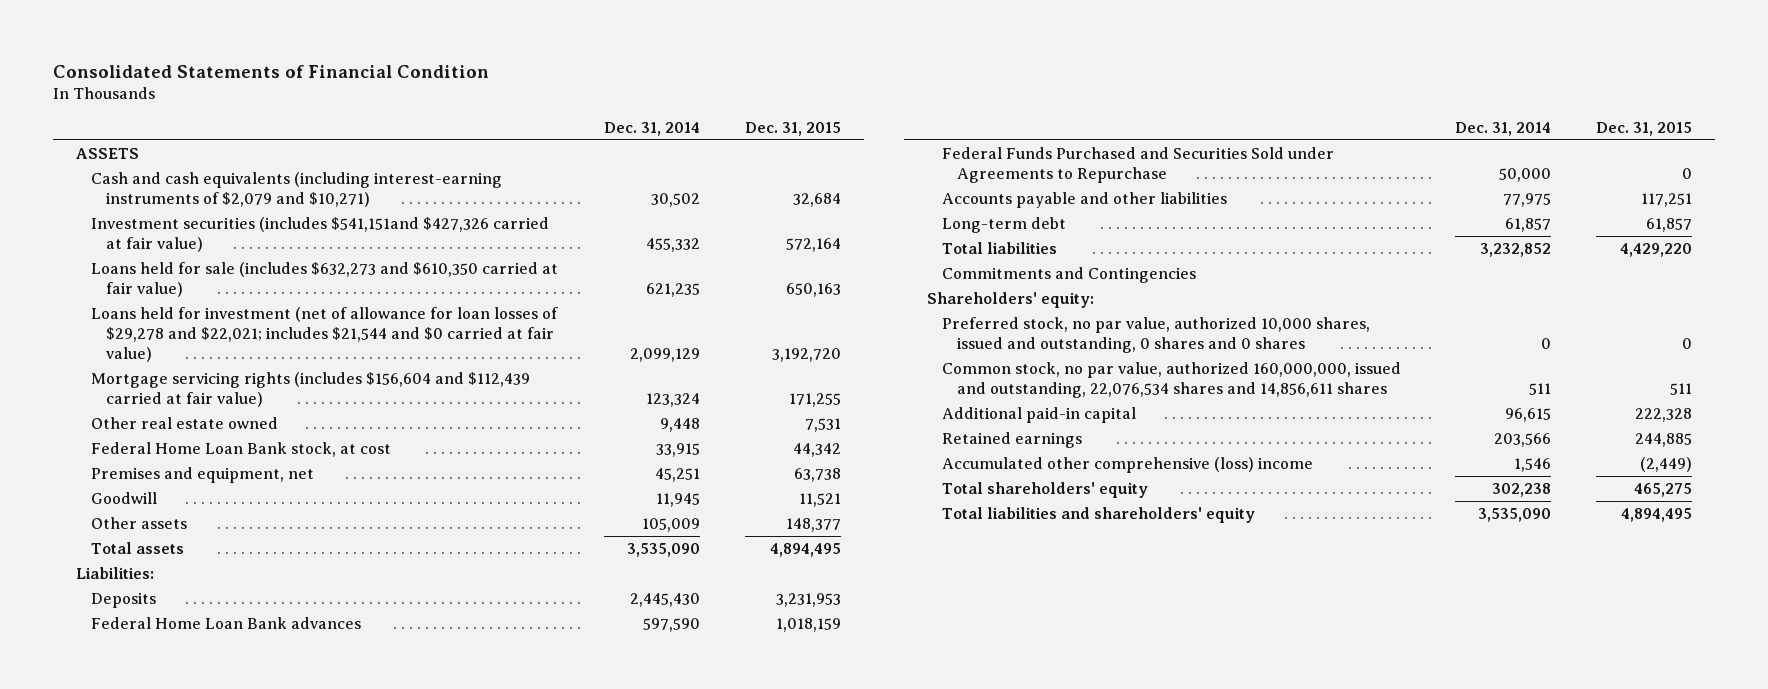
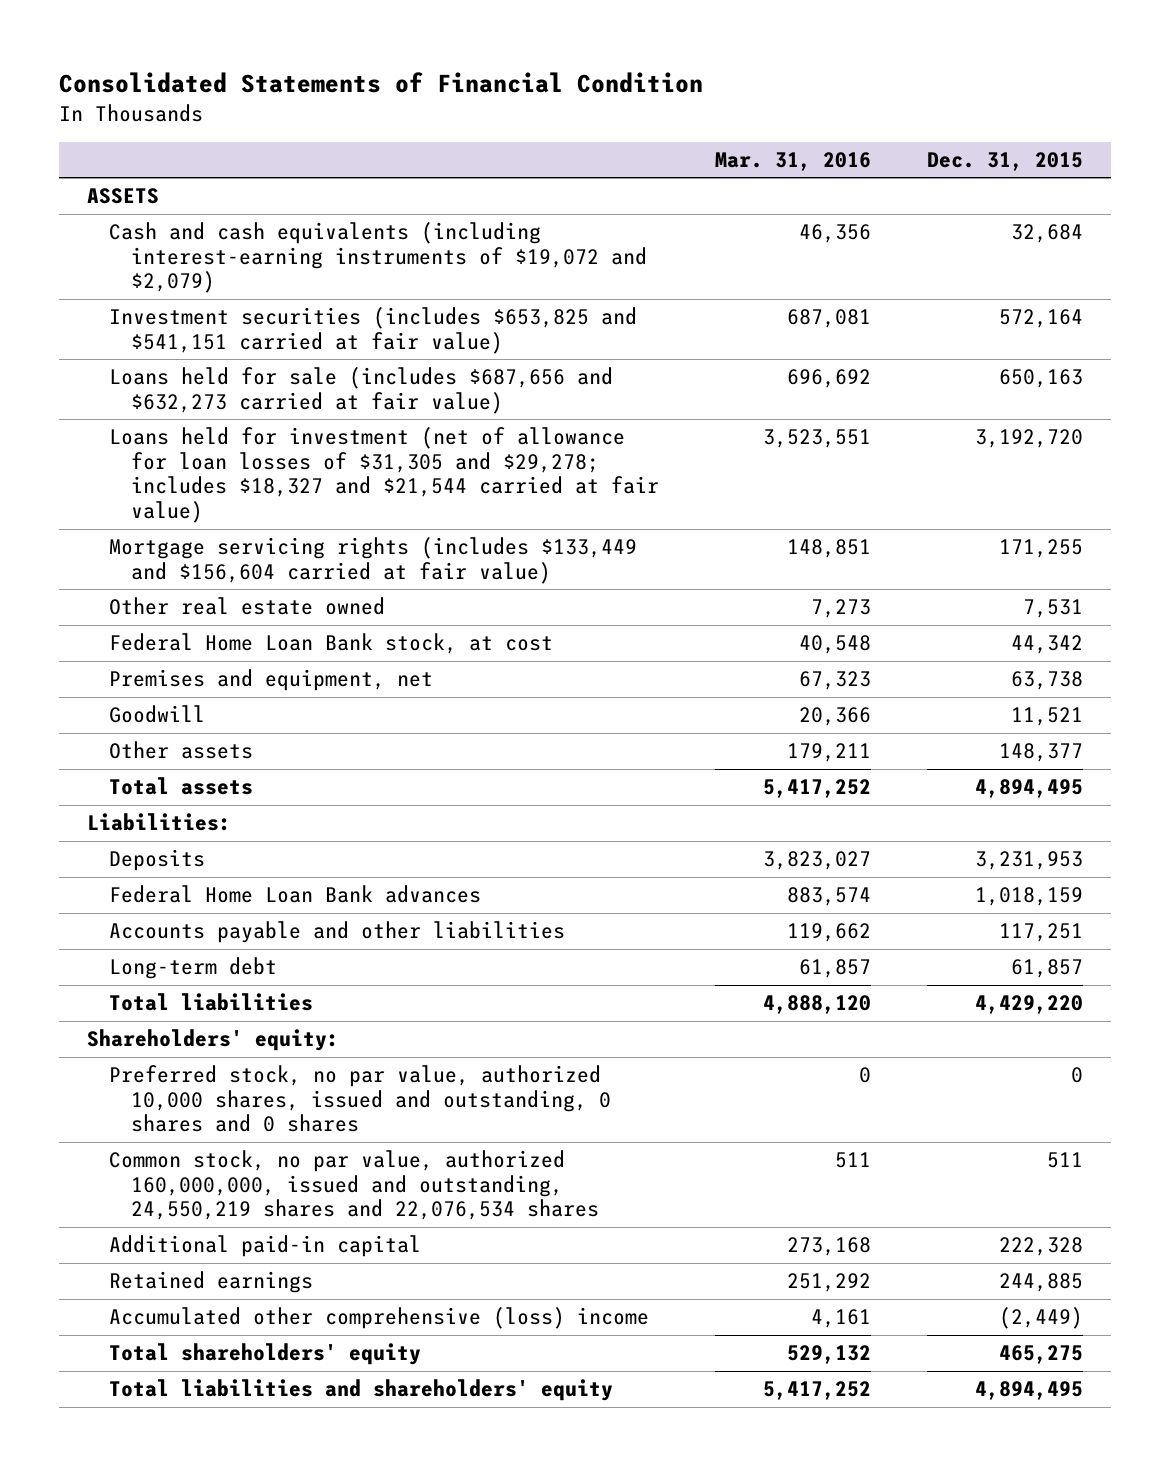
[603,122,700,137] Dec. 31, 2014 -> none
none -> [715,151,872,171] Mar. 31, 2016
[91,171,503,207] Cash and cash equivalents (including interest-earning instruments of $2,079 and $10,271) -> [109,222,648,294] Cash and cash equivalents (including interest-earning instruments of $19,072 and $2,079)
[91,216,550,252] Investment securities (includes $541,151and $427,326 carried at fair value) -> [109,307,638,354] Investment securities (includes $653,825 and $541,151 carried at fair value)
[91,261,559,297] Loans held for sale (includes $632,273 and $610,350 carried at fair value) -> [109,367,614,414] Loans held for sale (includes $687,656 and $632,273 carried at fair value)
[91,306,559,362] Loans held for investment (net of allowance for loan losses of $29,278 and $22,021; includes $21,544 and $0 carried at fair value) -> [109,427,660,524] Loans held for investment (net of allowance for loan losses of $31,305 and $29,278; includes $18,327 and $21,544 carried at fair value)
[91,371,531,407] Mortgage servicing rights (includes $156,604 and $112,439 carried at fair value) -> [109,537,638,584] Mortgage servicing rights (includes $133,449 and $156,604 carried at fair value)
[941,146,1334,183] Federal Funds Purchased and Securities Sold under Agreements to Repurchase -> none
[941,266,1196,283] Commitments and Contingencies -> none
[941,361,1401,398] Common stock, no par value, authorized 160,000,000, issued and outstanding, 22,076,534 shares and 14,856,611 shares -> [109,1150,600,1221] Common stock, no par value, authorized 160,000,000, issued and outstanding, 24,550,219 shares and 22,076,534 shares

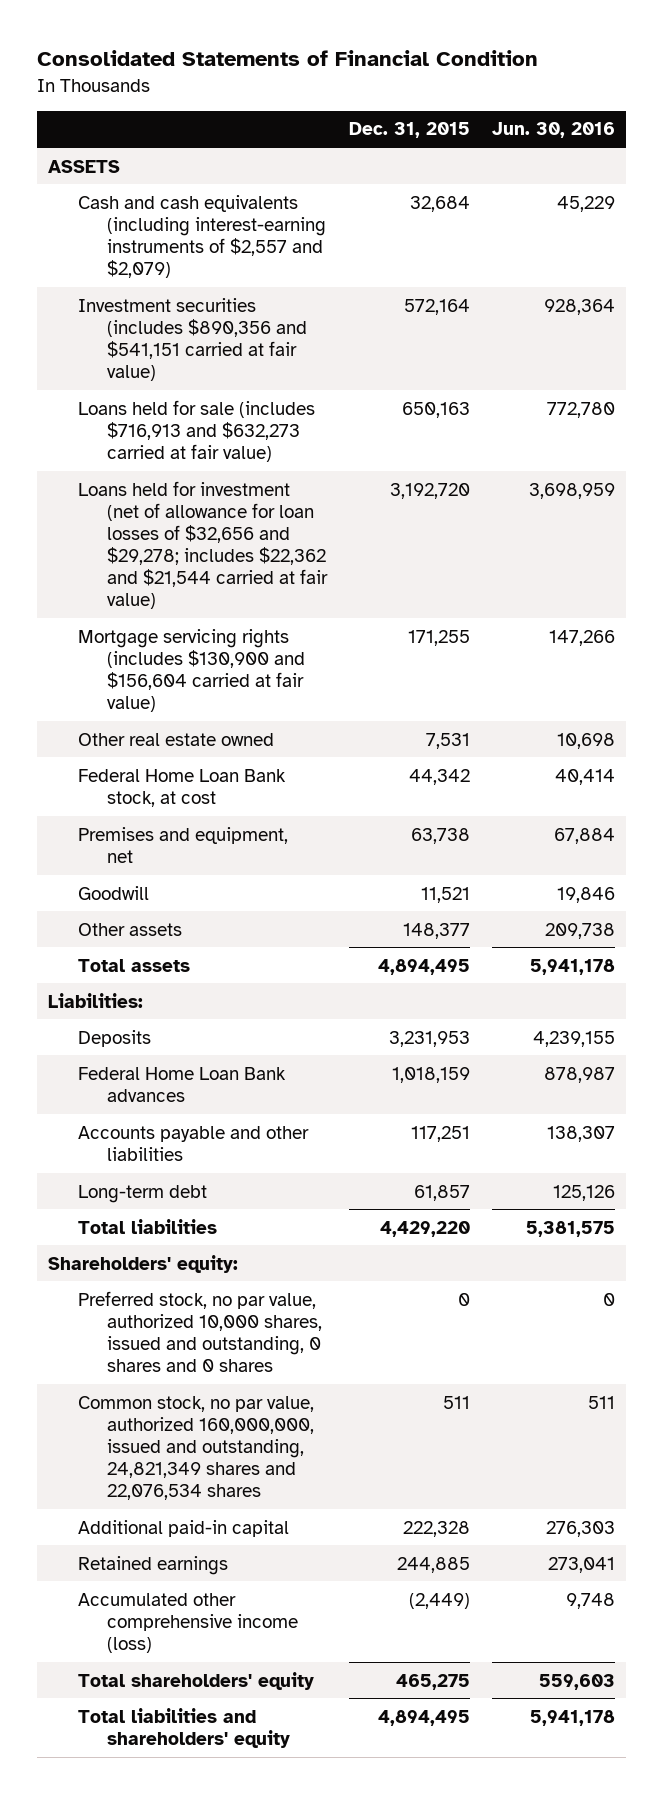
[715,151,872,171] Mar. 31, 2016 -> none
none -> [492,122,616,139] Jun. 30, 2016
[109,222,648,294] Cash and cash equivalents (including interest-earning instruments of $19,072 and $2,079) -> [77,194,327,278] Cash and cash equivalents (including interest-earning instruments of $2,557 and $2,079)
[109,307,638,354] Investment securities (includes $653,825 and $541,151 carried at fair value) -> [77,297,308,381] Investment securities (includes $890,356 and $541,151 carried at fair value)
[109,367,614,414] Loans held for sale (includes $687,656 and $632,273 carried at fair value) -> [77,399,315,462] Loans held for sale (includes $716,913 and $632,273 carried at fair value)
[109,427,660,524] Loans held for investment (net of allowance for loan losses of $31,305 and $29,278; includes $18,327 and $21,544 carried at fair value) -> [77,480,329,609] Loans held for investment (net of allowance for loan losses of $32,656 and $29,278; includes $22,362 and $21,544 carried at fair value)
[109,537,638,584] Mortgage servicing rights (includes $133,449 and $156,604 carried at fair value) -> [77,628,306,712] Mortgage servicing rights (includes $130,900 and $156,604 carried at fair value)
[109,1150,600,1221] Common stock, no par value, authorized 160,000,000, issued and outstanding, 24,550,219 shares and 22,076,534 shares -> [77,1395,315,1500] Common stock, no par value, authorized 160,000,000, issued and outstanding, 24,821,349 shares and 22,076,534 shares
[109,1307,650,1330] Accumulated other comprehensive (loss) income -> [77,1592,299,1653] Accumulated other comprehensive income (loss)

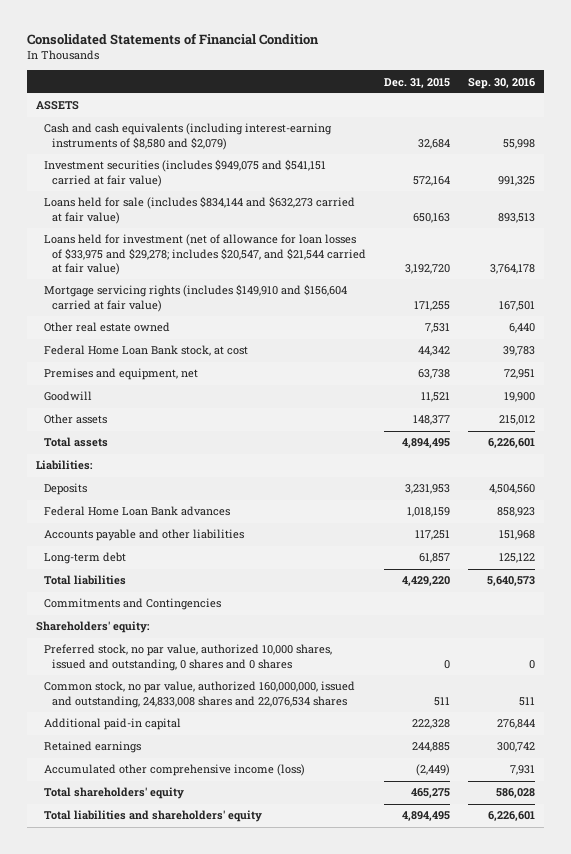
[492,122,616,139] Jun. 30, 2016 -> none
none -> [468,77,536,89] Sep. 30, 2016
[77,194,327,278] Cash and cash equivalents (including interest-earning instruments of $2,557 and $2,079) -> [43,123,332,150] Cash and cash equivalents (including interest-earning instruments of $8,580 and $2,079)
[77,297,308,381] Investment securities (includes $890,356 and $541,151 carried at fair value) -> [43,159,326,187] Investment securities (includes $949,075 and $541,151 carried at fair value)
[77,399,315,462] Loans held for sale (includes $716,913 and $632,273 carried at fair value) -> [43,196,355,224] Loans held for sale (includes $834,144 and $632,273 carried at fair value)
[77,480,329,609] Loans held for investment (net of allowance for loan losses of $32,656 and $29,278; includes $22,362 and $21,544 carried at fair value) -> [43,234,367,276] Loans held for investment (net of allowance for loan losses of $33,975 and $29,278; includes $20,547, and $21,544 carried at fair value)
[77,628,306,712] Mortgage servicing rights (includes $130,900 and $156,604 carried at fair value) -> [43,284,347,312] Mortgage servicing rights (includes $149,910 and $156,604 carried at fair value)
none -> [43,598,221,611] Commitments and Contingencies
[77,1395,315,1500] Common stock, no par value, authorized 160,000,000, issued and outstanding, 24,821,349 shares and 22,076,534 shares -> [43,681,355,708] Common stock, no par value, authorized 160,000,000, issued and outstanding, 24,833,008 shares and 22,076,534 shares

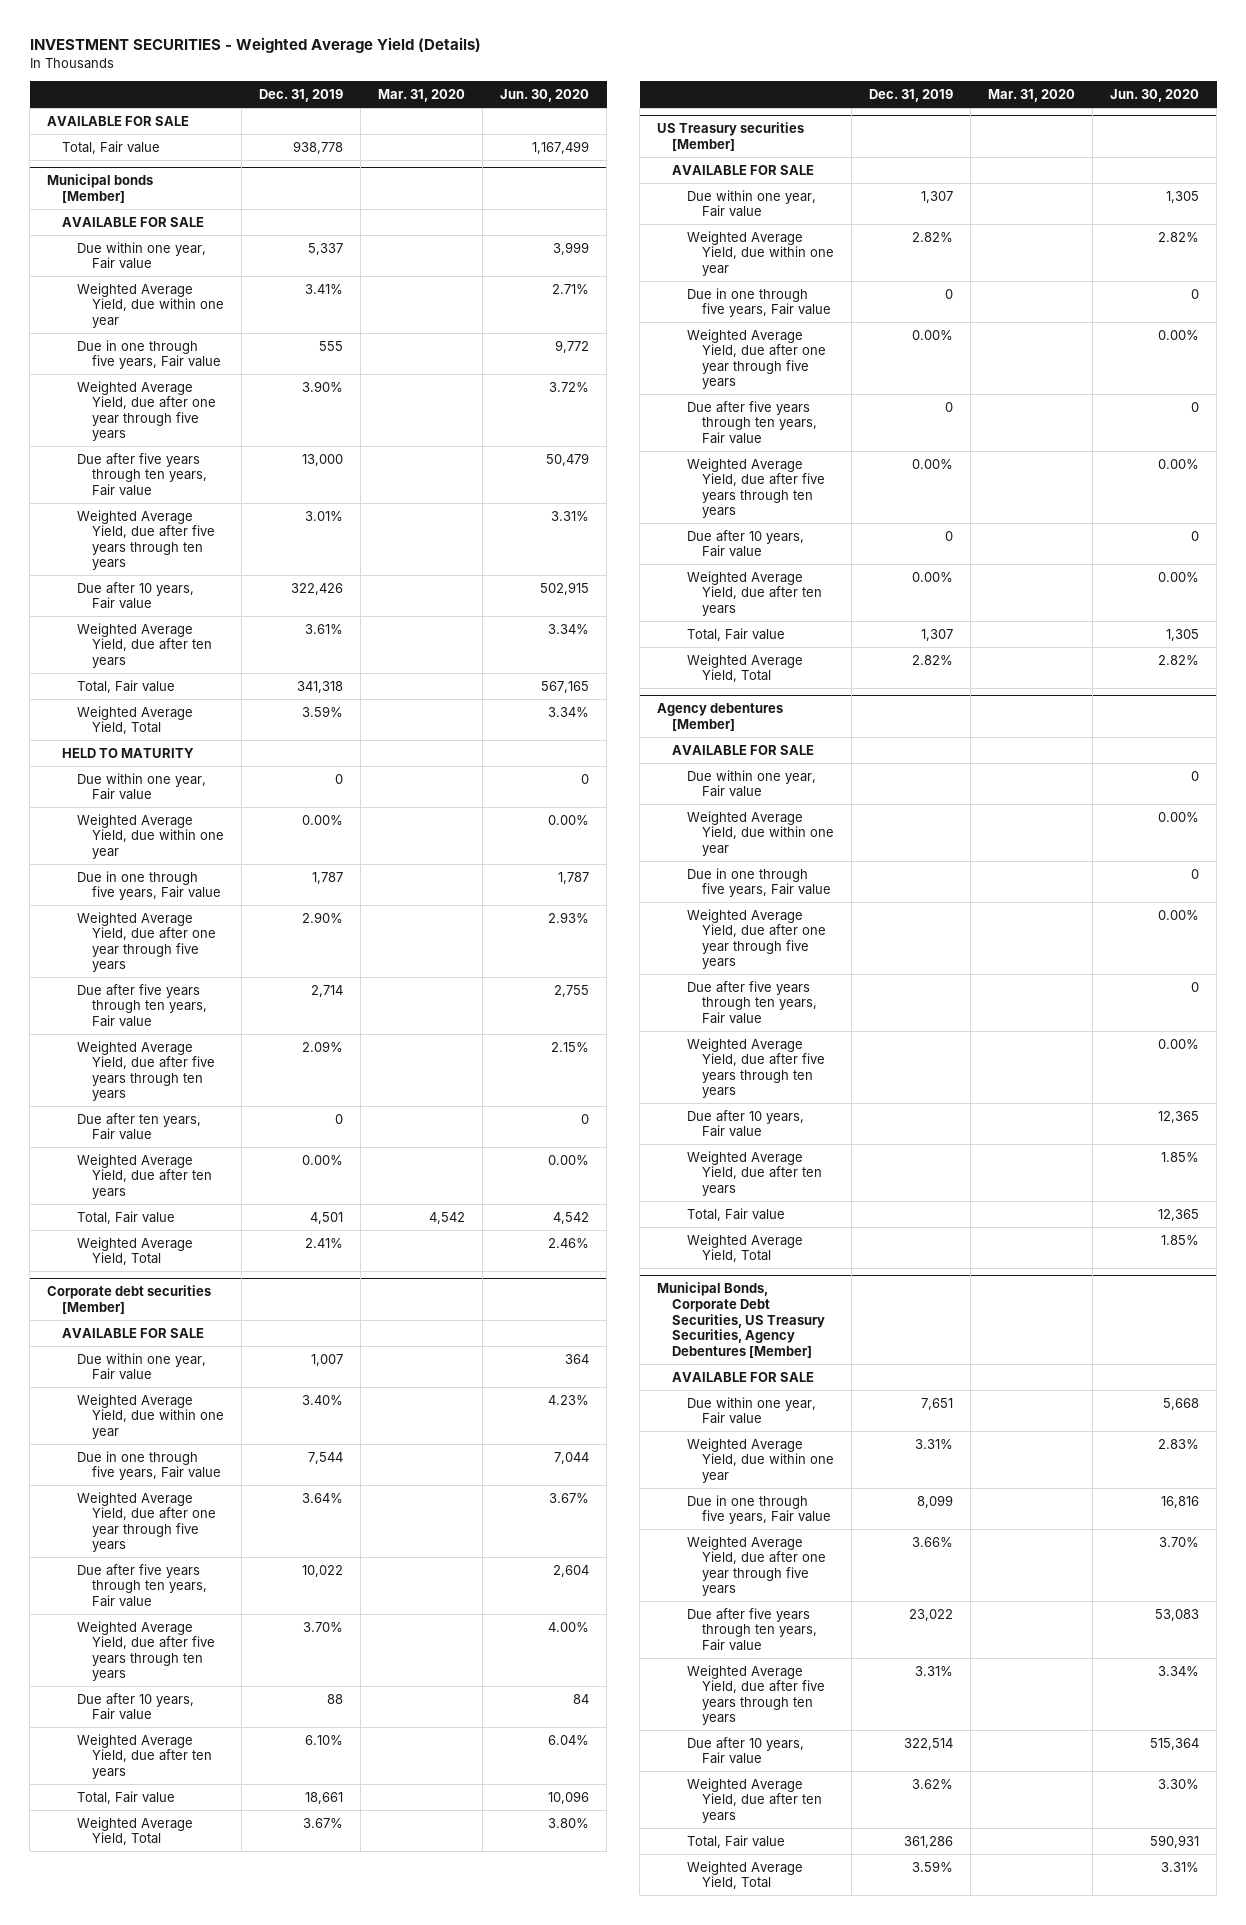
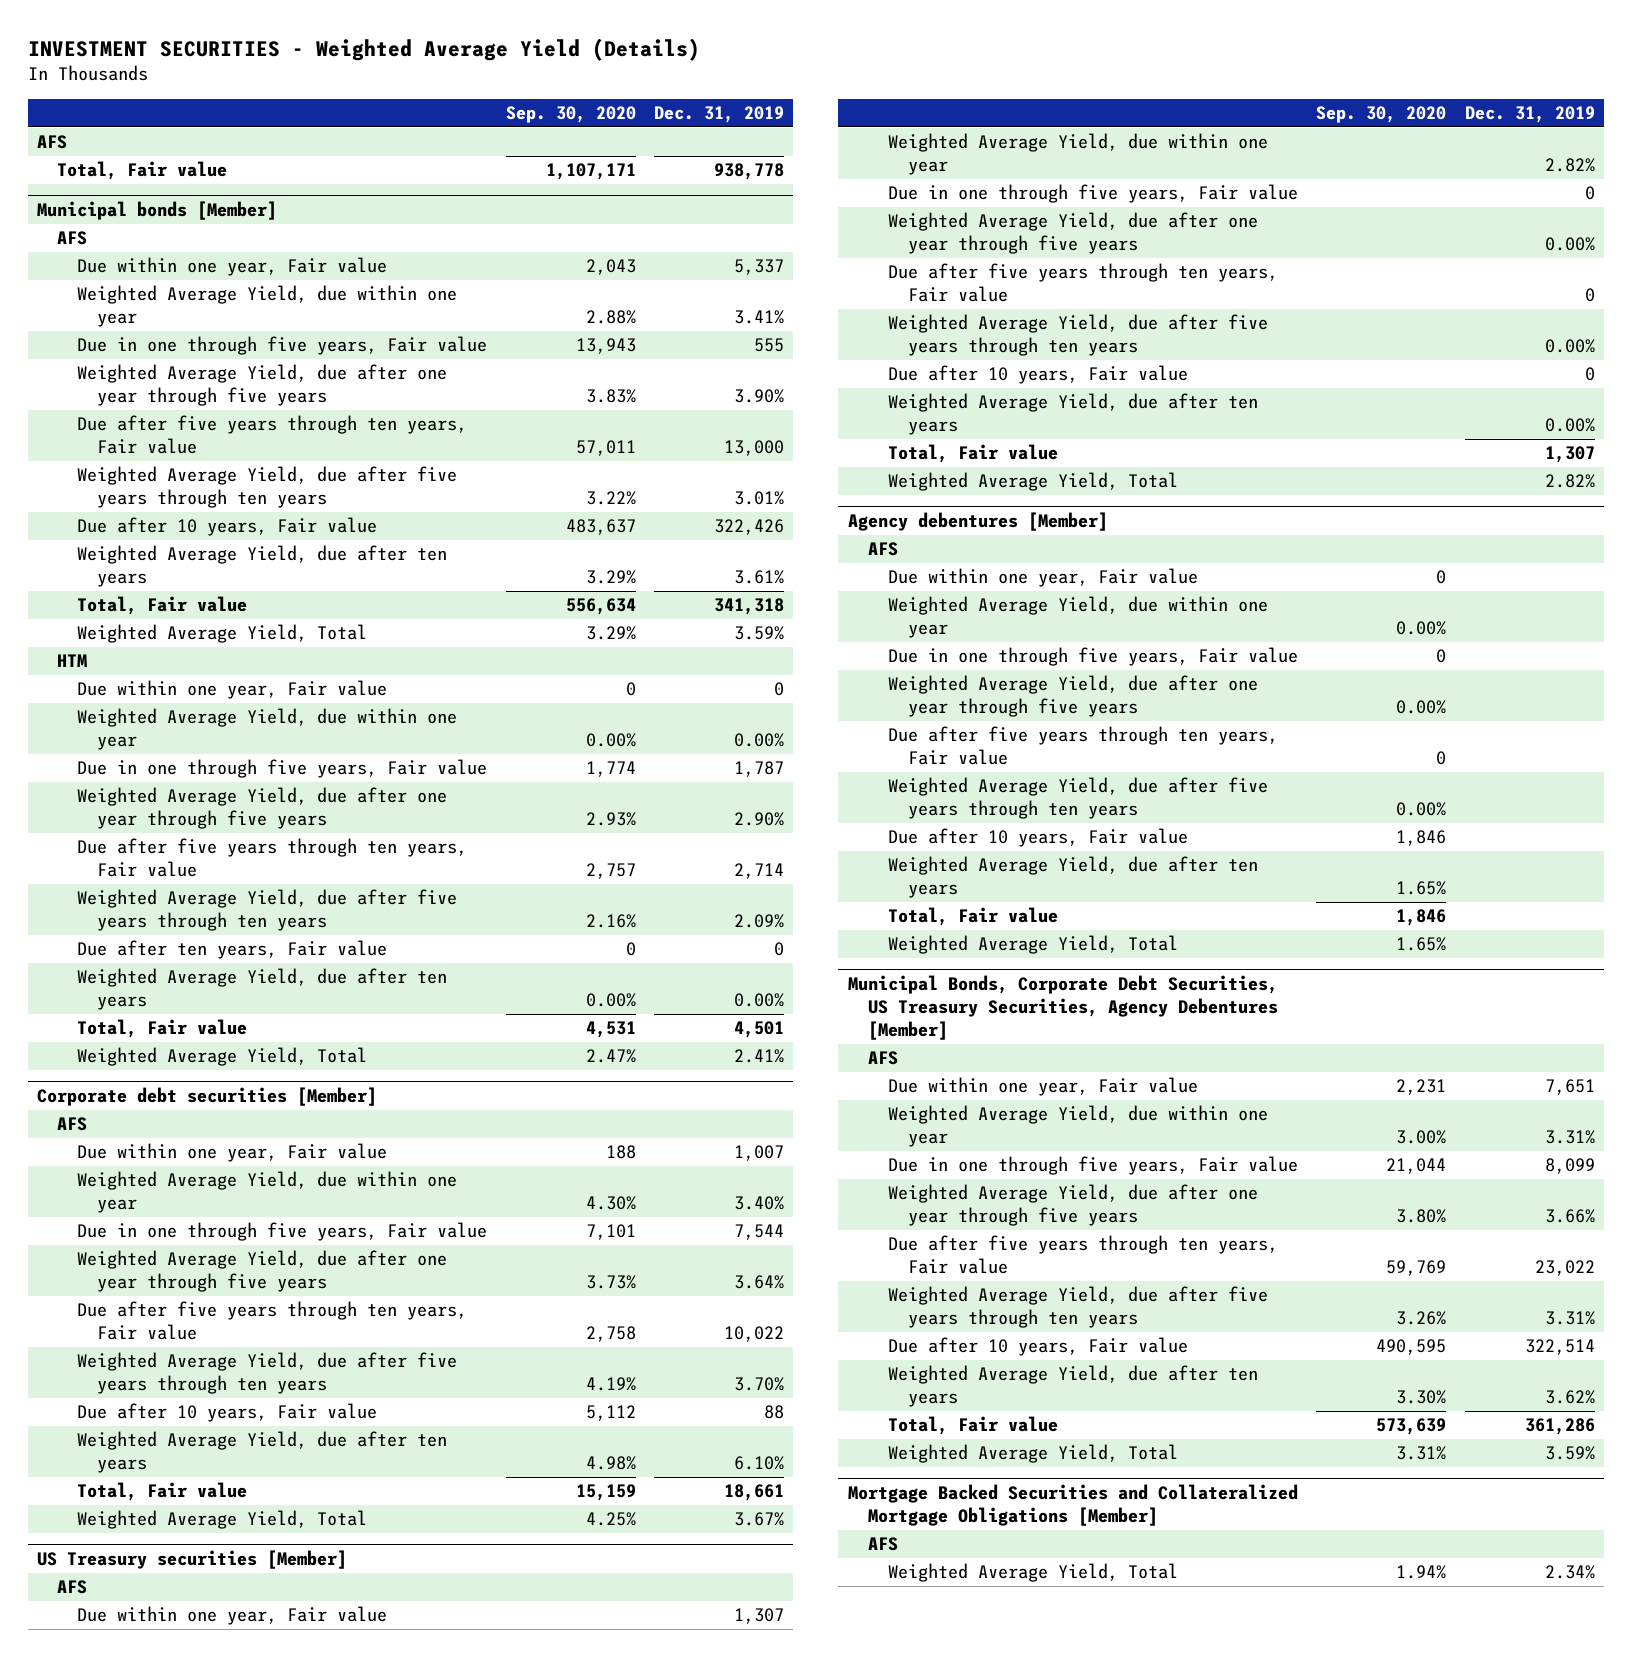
[377,88,465,102] Mar. 31, 2020 -> none
[500,88,590,102] Jun. 30, 2020 -> none
none -> [505,105,636,123] Sep. 30, 2020
[47,115,190,126] AVAILABLE FOR SALE -> [37,135,68,150] AFS
[61,216,204,227] AVAILABLE FOR SALE -> [57,231,88,246] AFS
[61,747,194,758] HELD TO MATURITY -> [57,654,88,668] HTM
[61,1327,204,1338] AVAILABLE FOR SALE -> [57,1117,88,1132] AFS
[672,164,815,175] AVAILABLE FOR SALE -> [57,1580,88,1595] AFS
[672,744,815,755] AVAILABLE FOR SALE -> [867,542,898,557] AFS
[672,1371,815,1382] AVAILABLE FOR SALE -> [867,1051,898,1066] AFS
none -> [847,1483,1298,1526] Mortgage Backed Securities and Collateralized Mortgage Obligations [Member]
none -> [867,1537,898,1552] AFS
none -> [887,1563,1178,1583] Weighted Average Yield, Total

